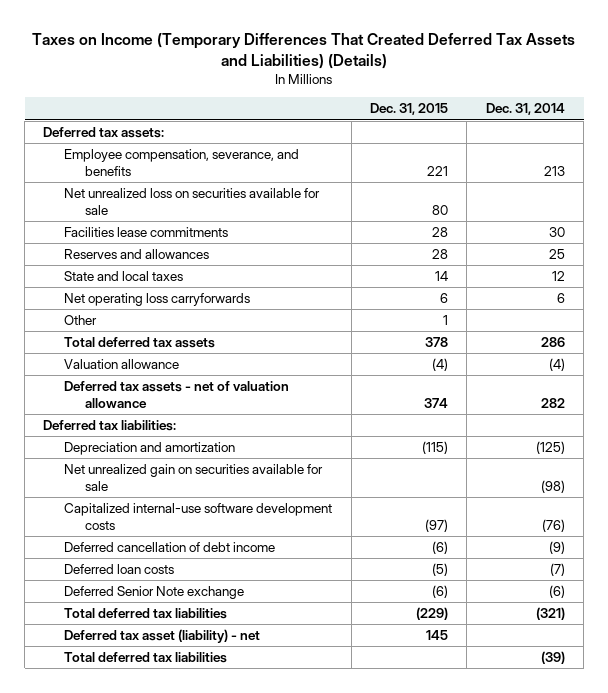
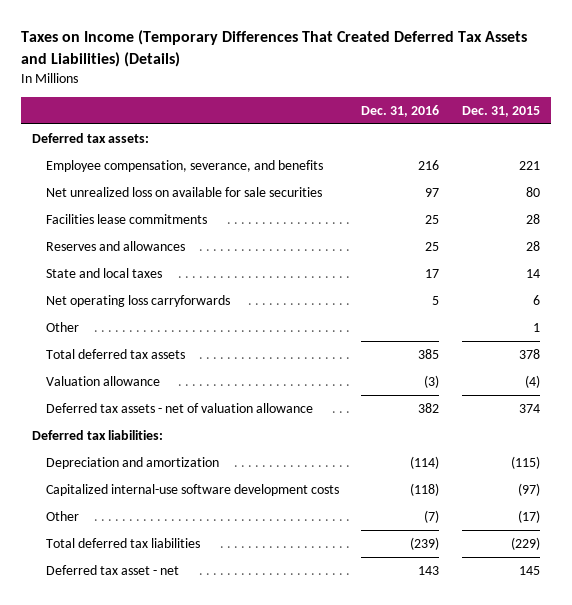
[485,103,565,116] Dec. 31, 2014 -> none
none -> [361,104,440,117] Dec. 31, 2016
[64,188,321,215] Net unrealized loss on securities available for sale -> [45,187,322,198] Net unrealized loss on available for sale securities
[64,464,324,491] Net unrealized gain on securities available for sale -> none
[64,542,276,553] Deferred cancellation of debt income -> none
[64,564,175,575] Deferred loan costs -> none
[64,586,245,600] Deferred Senior Note exchange -> none
none -> [45,511,79,522] Other
[64,652,228,664] Total deferred tax liabilities -> none
[64,629,261,644] Deferred tax asset (liability) - net -> [45,565,179,576] Deferred tax asset - net

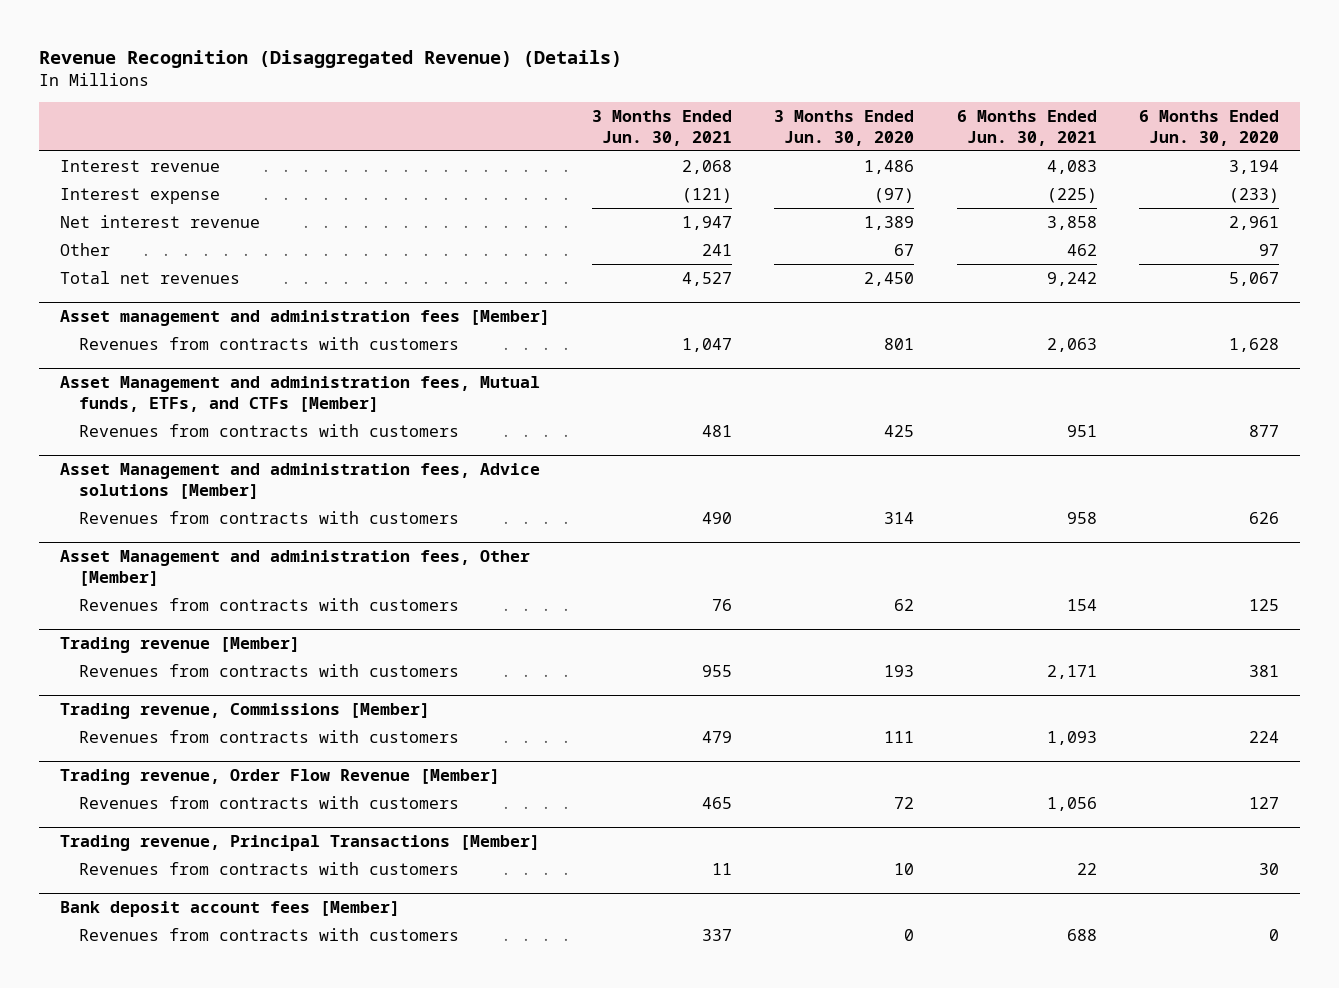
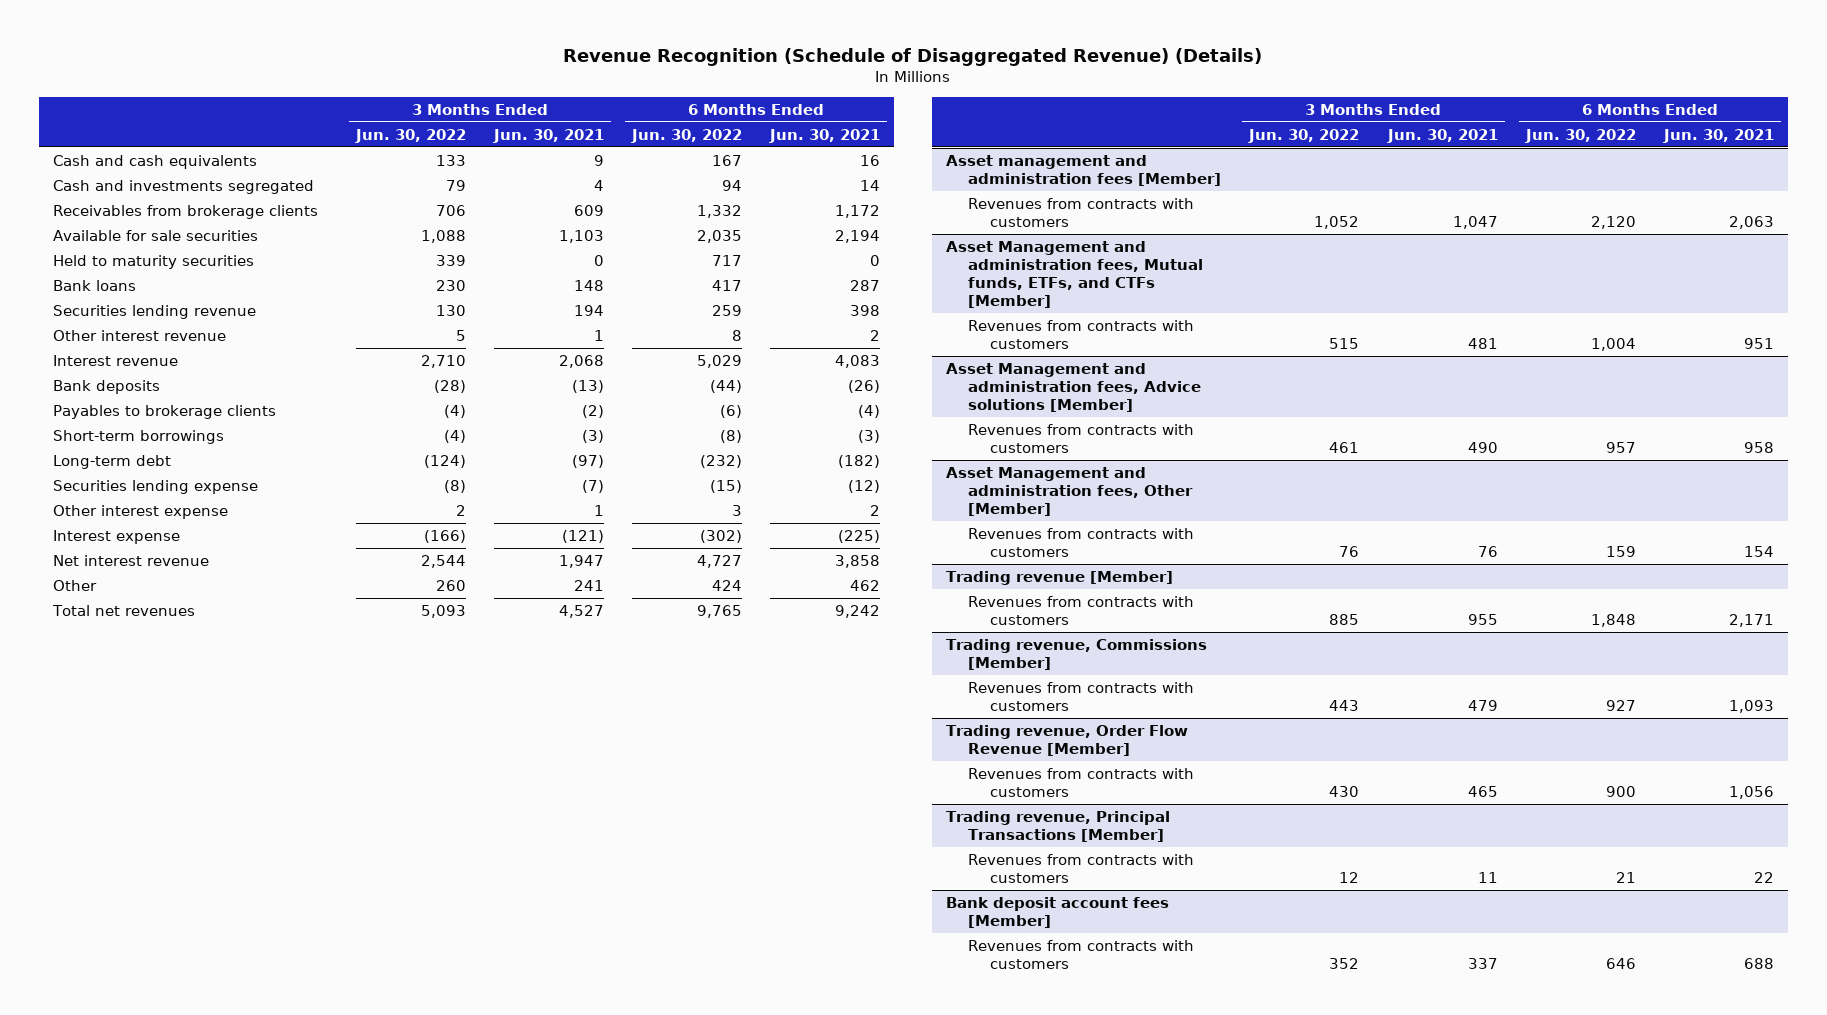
[38,50,622,69] Revenue Recognition (Disaggregated Revenue) (Details) -> [563,47,1263,66] Revenue Recognition (Schedule of Disaggregated Revenue) (Details)
[774,110,915,146] 3 Months Ended Jun. 30, 2020 -> none
[1138,110,1279,146] 6 Months Ended Jun. 30, 2020 -> none
none -> [354,128,466,143] Jun. 30, 2022
none -> [631,128,743,143] Jun. 30, 2022
none -> [52,154,257,169] Cash and cash equivalents
none -> [52,179,314,194] Cash and investments segregated
none -> [52,204,318,219] Receivables from brokerage clients
none -> [52,229,258,241] Available for sale securities
none -> [52,254,254,269] Held to maturity securities
none -> [52,279,136,291] Bank loans
none -> [52,304,256,319] Securities lending revenue
none -> [52,329,226,341] Other interest revenue
none -> [52,379,160,394] Bank deposits
none -> [52,404,276,419] Payables to brokerage clients
none -> [52,429,224,444] Short-term borrowings
none -> [52,454,171,469] Long-term debt
none -> [52,479,258,494] Securities lending expense
none -> [52,504,228,519] Other interest expense

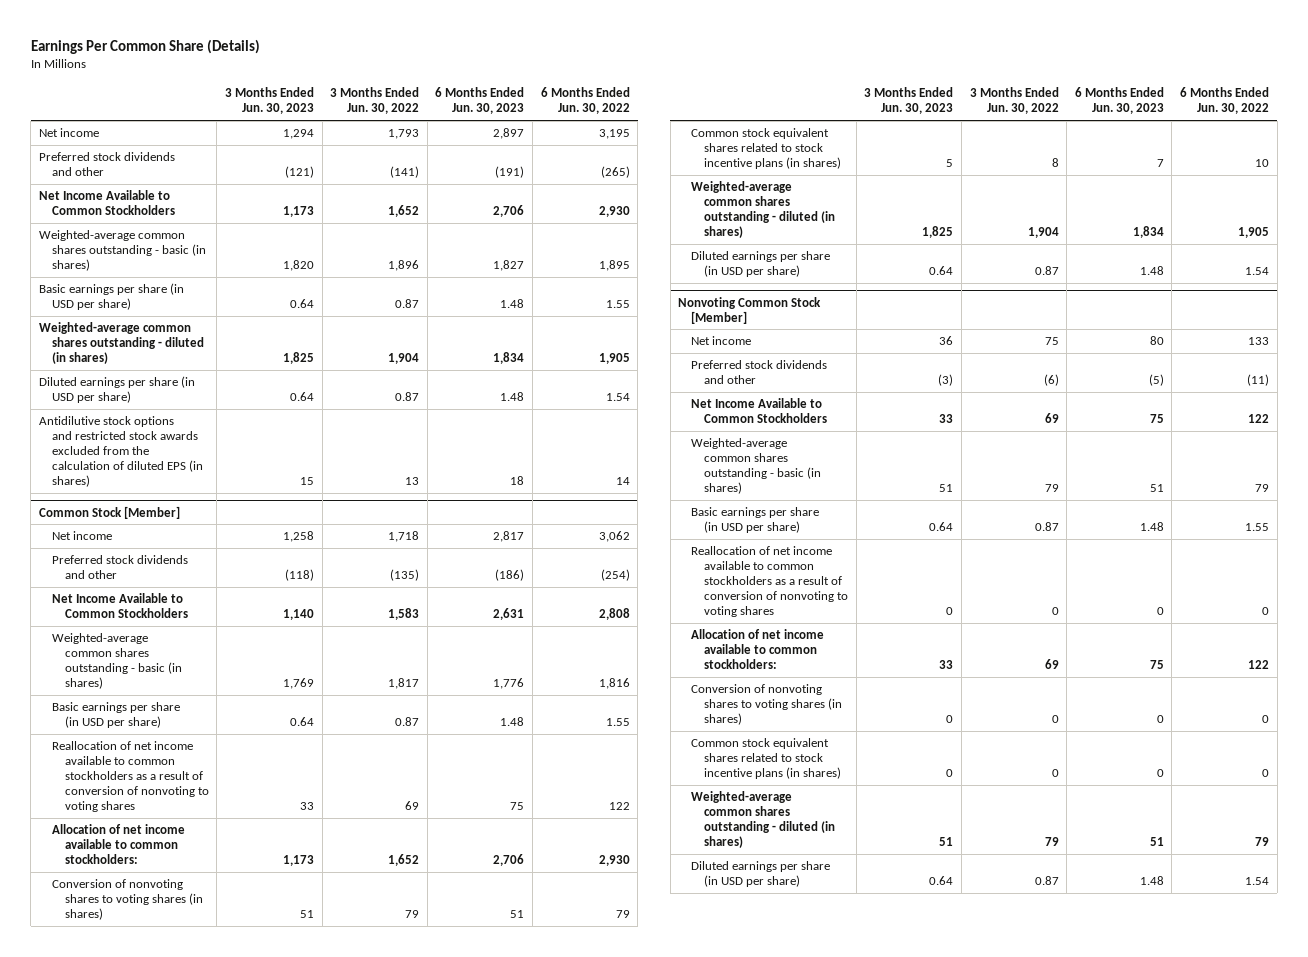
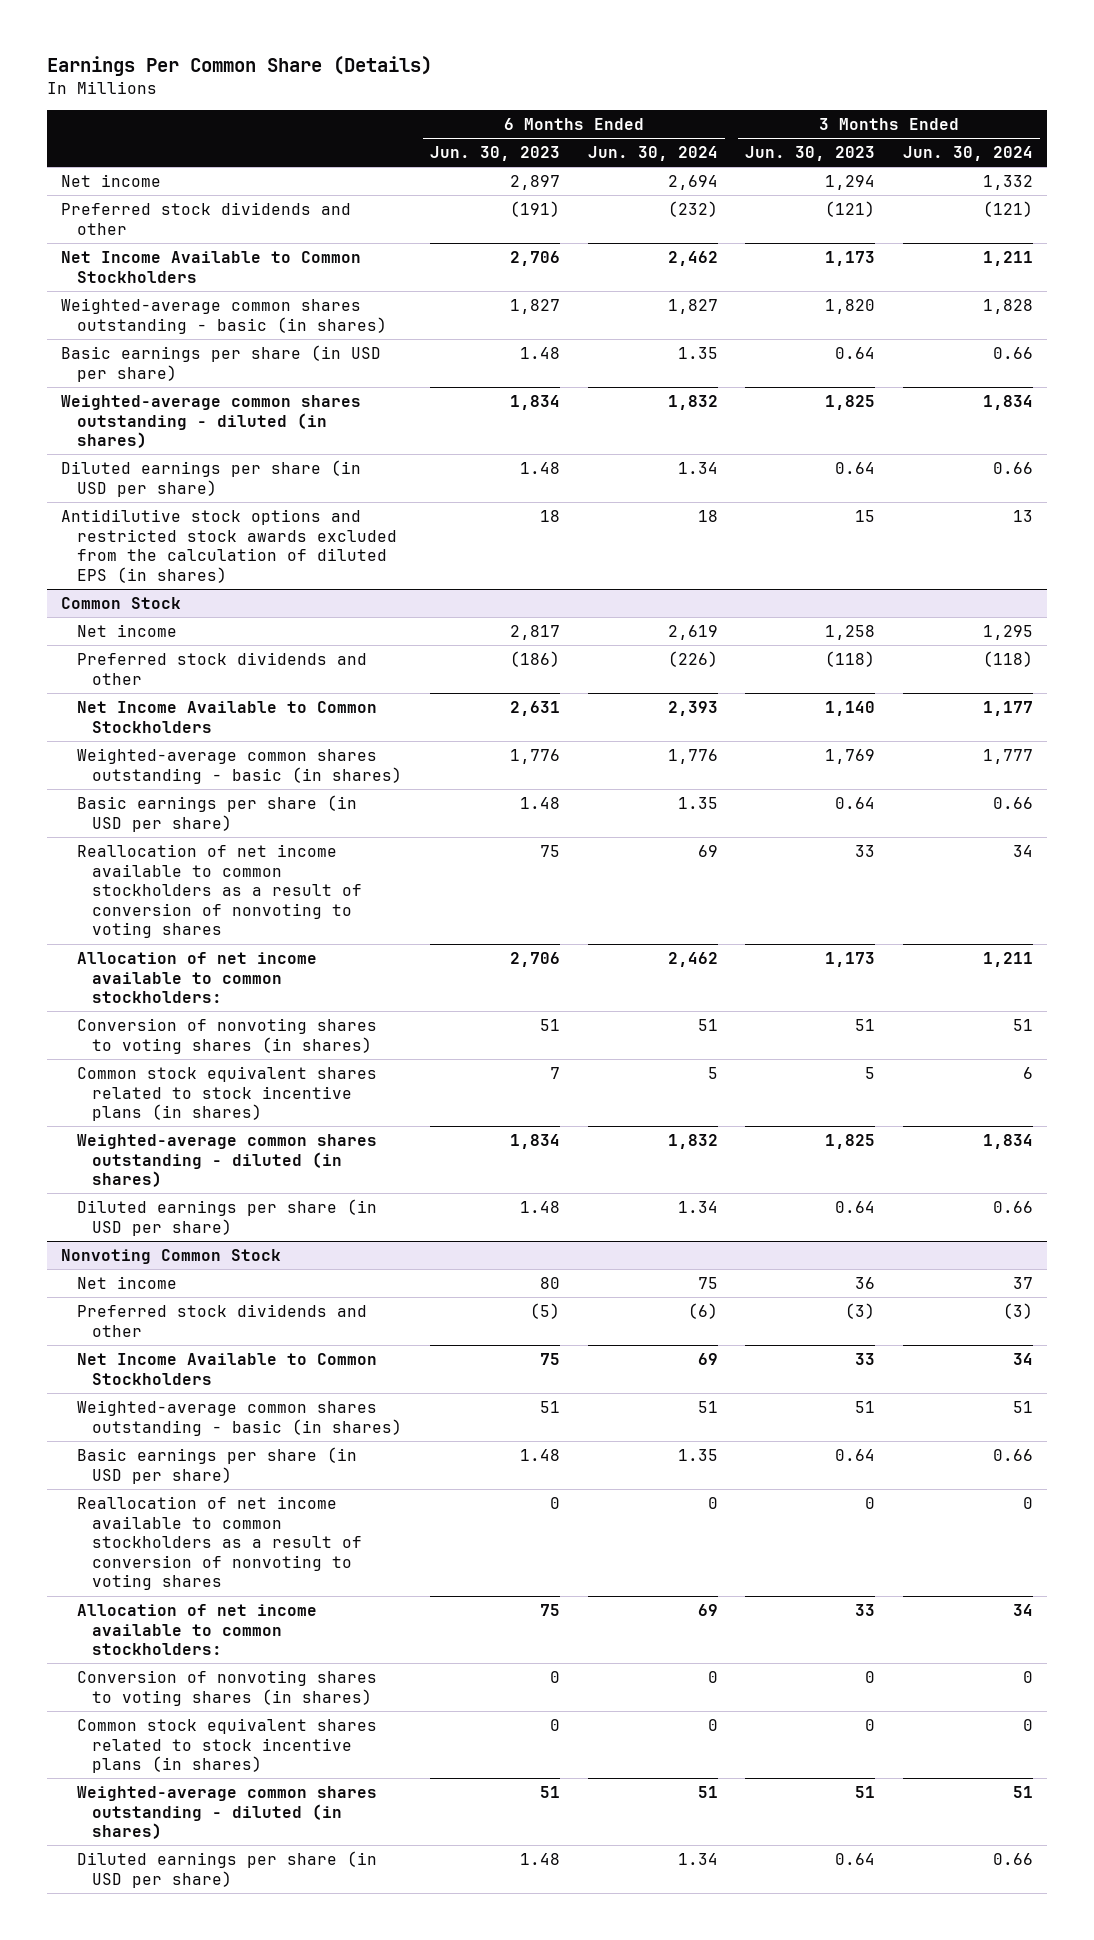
[330,87,420,115] 3 Months Ended Jun. 30, 2022 -> none
[540,87,630,115] 6 Months Ended Jun. 30, 2022 -> none
none -> [587,146,718,162] Jun. 30, 2024
none -> [903,146,1034,162] Jun. 30, 2024
[38,505,180,519] Common Stock [Member] -> [61,596,182,609] Common Stock
[678,296,822,324] Nonvoting Common Stock [Member] -> [61,1248,282,1264] Nonvoting Common Stock

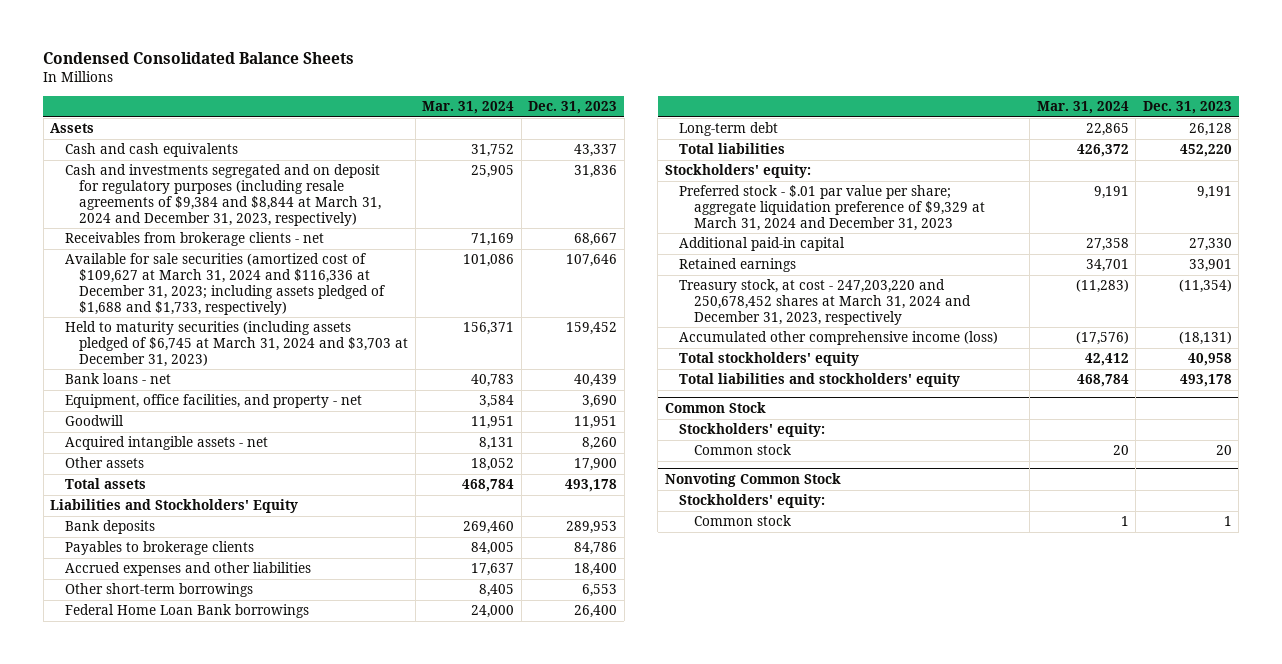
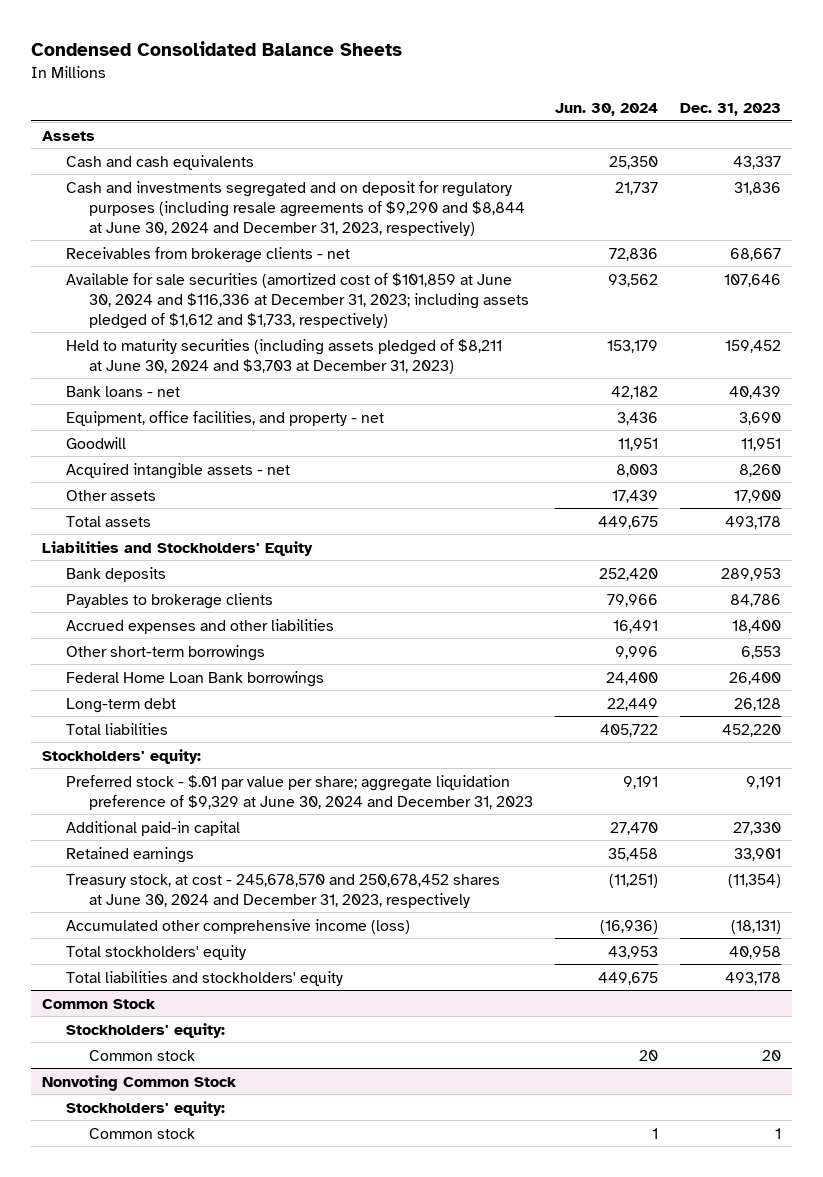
[422,101,515,115] Mar. 31, 2024 -> none
none -> [554,102,658,116] Jun. 30, 2024
[64,164,382,226] Cash and investments segregated and on deposit for regulatory purposes (including resale agreements of $9,384 and $8,844 at March 31, 2024 and December 31, 2023, respectively) -> [65,180,525,236] Cash and investments segregated and on deposit for regulatory purposes (including resale agreements of $9,290 and $8,844 at June 30, 2024 and December 31, 2023, respectively)
[64,253,386,315] Available for sale securities (amortized cost of $109,627 at March 31, 2024 and $116,336 at December 31, 2023; including assets pledged of $1,688 and $1,733, respectively) -> [65,272,529,329] Available for sale securities (amortized cost of $101,859 at June 30, 2024 and $116,336 at December 31, 2023; including assets pledged of $1,612 and $1,733, respectively)
[64,321,409,367] Held to maturity securities (including assets pledged of $6,745 at March 31, 2024 and $3,703 at December 31, 2023) -> [65,338,502,374] Held to maturity securities (including assets pledged of $8,211 at June 30, 2024 and $3,703 at December 31, 2023)
[679,185,985,231] Preferred stock - $.01 par value per share; aggregate liquidation preference of $9,329 at March 31, 2024 and December 31, 2023 -> [65,774,533,810] Preferred stock - $.01 par value per share; aggregate liquidation preference of $9,329 at June 30, 2024 and December 31, 2023
[679,279,971,325] Treasury stock, at cost - 247,203,220 and 250,678,452 shares at March 31, 2024 and December 31, 2023, respectively -> [65,873,500,908] Treasury stock, at cost - 245,678,570 and 250,678,452 shares at June 30, 2024 and December 31, 2023, respectively

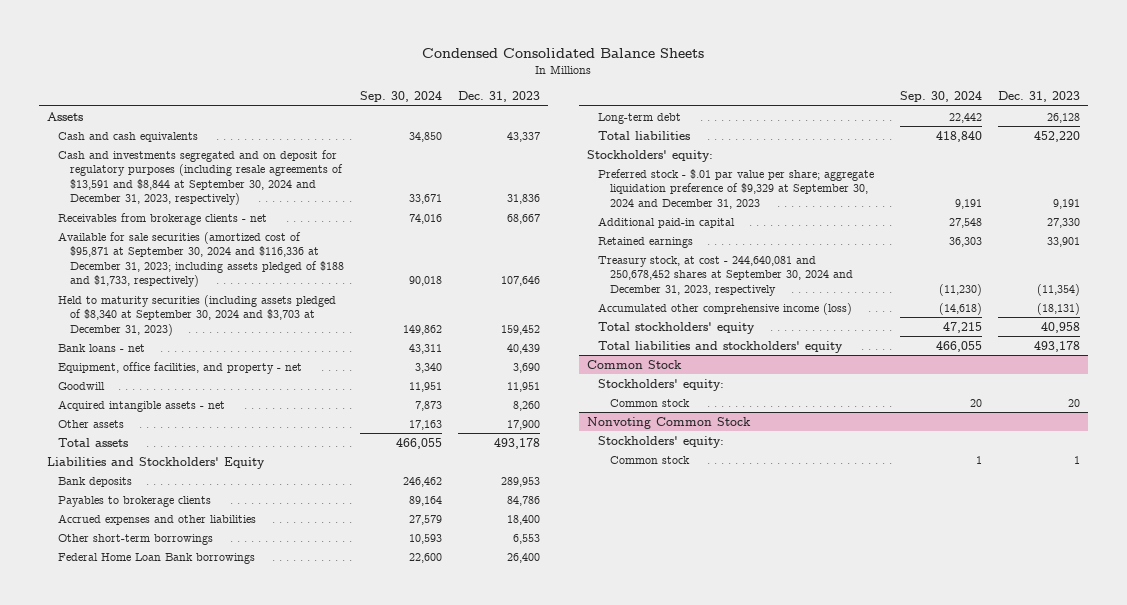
[554,102,658,116] Jun. 30, 2024 -> none
none -> [360,91,443,103] Sep. 30, 2024
[65,180,525,236] Cash and investments segregated and on deposit for regulatory purposes (including resale agreements of $9,290 and $8,844 at June 30, 2024 and December 31, 2023, respectively) -> [58,149,343,206] Cash and investments segregated and on deposit for regulatory purposes (including resale agreements of $13,591 and $8,844 at September 30, 2024 and December 31, 2023, respectively)
[65,272,529,329] Available for sale securities (amortized cost of $101,859 at June 30, 2024 and $116,336 at December 31, 2023; including assets pledged of $1,612 and $1,733, respectively) -> [58,231,344,288] Available for sale securities (amortized cost of $95,871 at September 30, 2024 and $116,336 at December 31, 2023; including assets pledged of $188 and $1,733, respectively)
[65,338,502,374] Held to maturity securities (including assets pledged of $8,211 at June 30, 2024 and $3,703 at December 31, 2023) -> [58,294,337,336] Held to maturity securities (including assets pledged of $8,340 at September 30, 2024 and $3,703 at December 31, 2023)
[65,774,533,810] Preferred stock - $.01 par value per share; aggregate liquidation preference of $9,329 at June 30, 2024 and December 31, 2023 -> [598,168,875,209] Preferred stock - $.01 par value per share; aggregate liquidation preference of $9,329 at September 30, 2024 and December 31, 2023
[65,873,500,908] Treasury stock, at cost - 245,678,570 and 250,678,452 shares at June 30, 2024 and December 31, 2023, respectively -> [598,255,853,296] Treasury stock, at cost - 244,640,081 and 250,678,452 shares at September 30, 2024 and December 31, 2023, respectively

